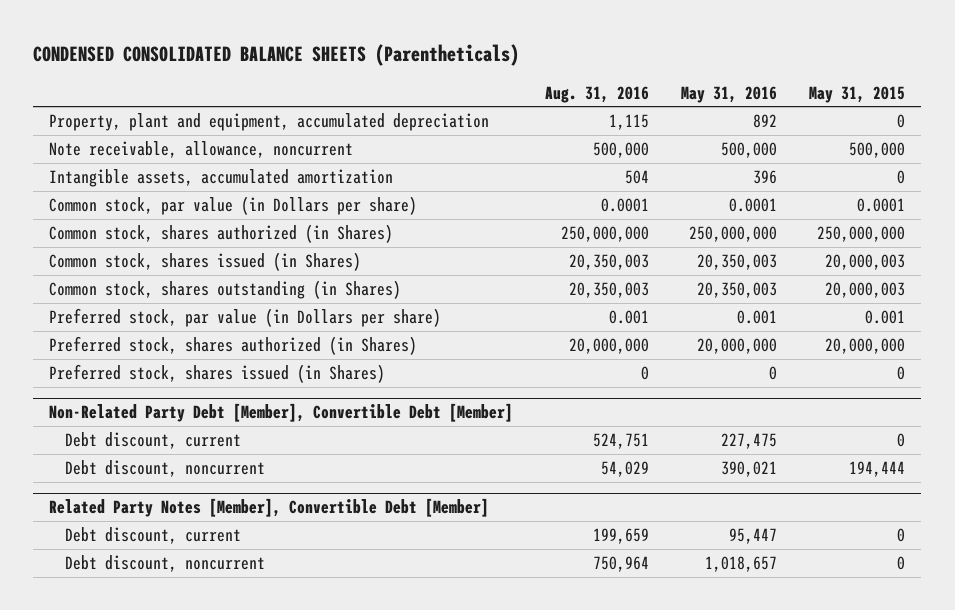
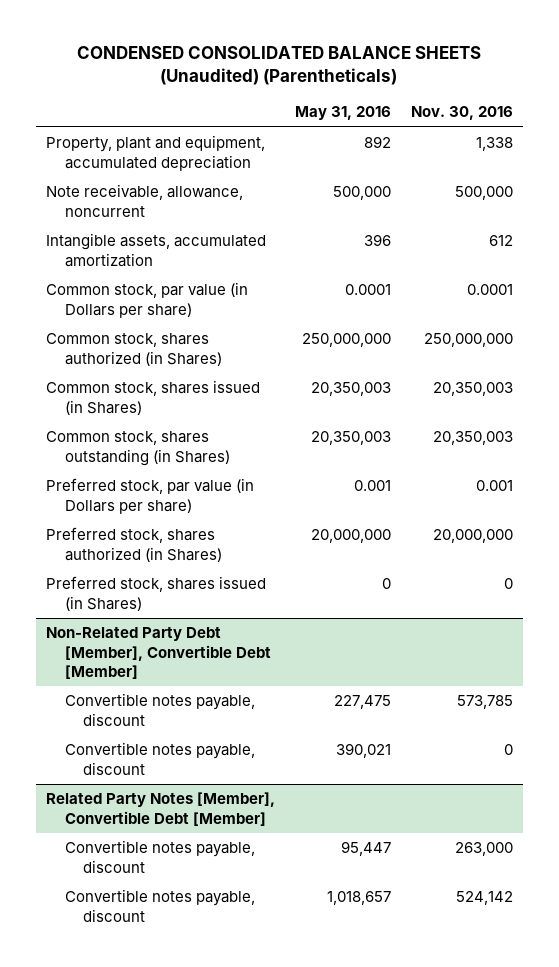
[33,43,520,66] CONDENSED CONSOLIDATED BALANCE SHEETS (Parentheticals) -> [77,45,482,86] CONDENSED CONSOLIDATED BALANCE SHEETS (Unaudited) (Parentheticals)
[545,85,650,103] Aug. 31, 2016 -> none
[809,85,906,103] May 31, 2015 -> none
none -> [410,106,513,121] Nov. 30, 2016
[65,432,242,450] Debt discount, current -> [64,693,255,726] Convertible notes payable, discount
[65,460,266,478] Debt discount, noncurrent -> [64,742,255,775] Convertible notes payable, discount
[65,527,242,545] Debt discount, current -> [64,840,255,873] Convertible notes payable, discount
[65,555,266,573] Debt discount, noncurrent -> [64,889,255,922] Convertible notes payable, discount

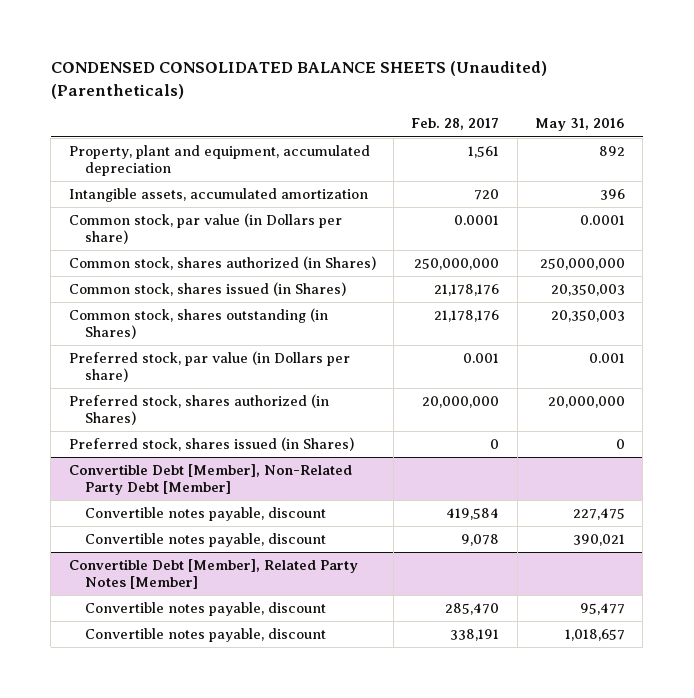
[410,106,513,121] Nov. 30, 2016 -> none
none -> [411,118,500,131] Feb. 28, 2017
[45,184,243,217] Note receivable, allowance, noncurrent -> none
[45,627,271,679] Non-Related Party Debt [Member], Convertible Debt [Member] -> [68,464,352,496] Convertible Debt [Member], Non-Related Party Debt [Member]
[45,792,275,826] Related Party Notes [Member], Convertible Debt [Member] -> [68,559,358,590] Convertible Debt [Member], Related Party Notes [Member]
[340,841,391,857] 95,447 -> [579,603,625,616] 95,477

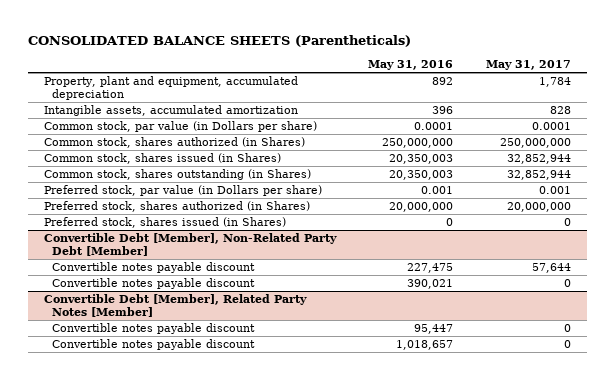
[50,61,547,99] CONDENSED CONSOLIDATED BALANCE SHEETS (Unaudited) (Parentheticals) -> [27,35,411,48] CONSOLIDATED BALANCE SHEETS (Parentheticals)
[411,118,500,131] Feb. 28, 2017 -> none
none -> [485,60,571,71] May 31, 2017
[85,507,327,522] Convertible notes payable, discount -> [52,262,256,274] Convertible notes payable discount
[85,533,327,548] Convertible notes payable, discount -> [52,278,256,290] Convertible notes payable discount
[85,602,327,617] Convertible notes payable, discount -> [52,323,256,335] Convertible notes payable discount
[579,603,625,616] 95,477 -> [414,324,454,335] 95,447
[85,628,327,643] Convertible notes payable, discount -> [52,339,256,351] Convertible notes payable discount

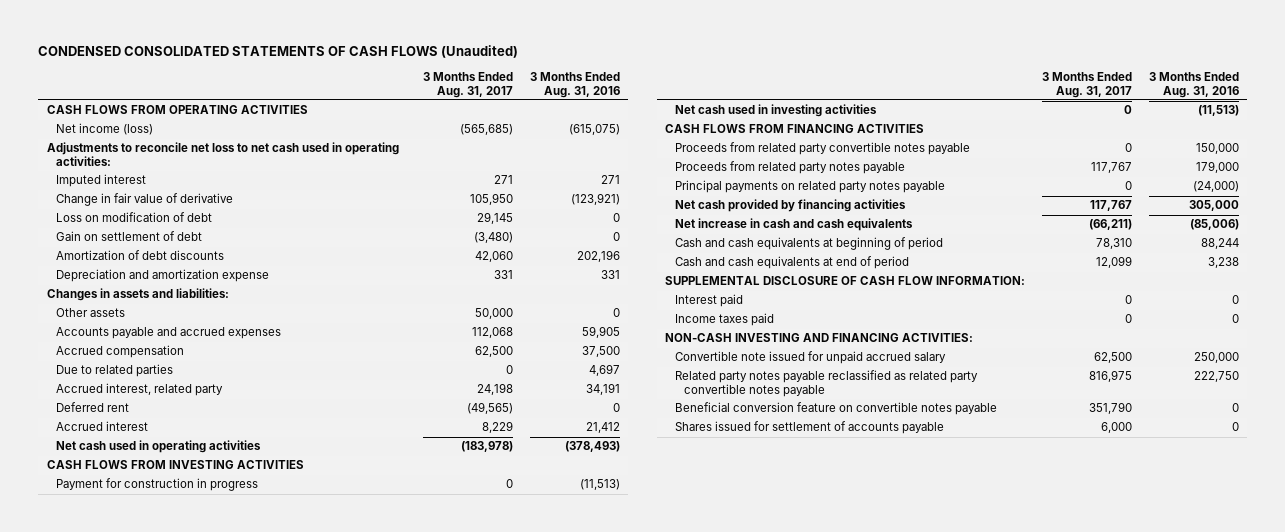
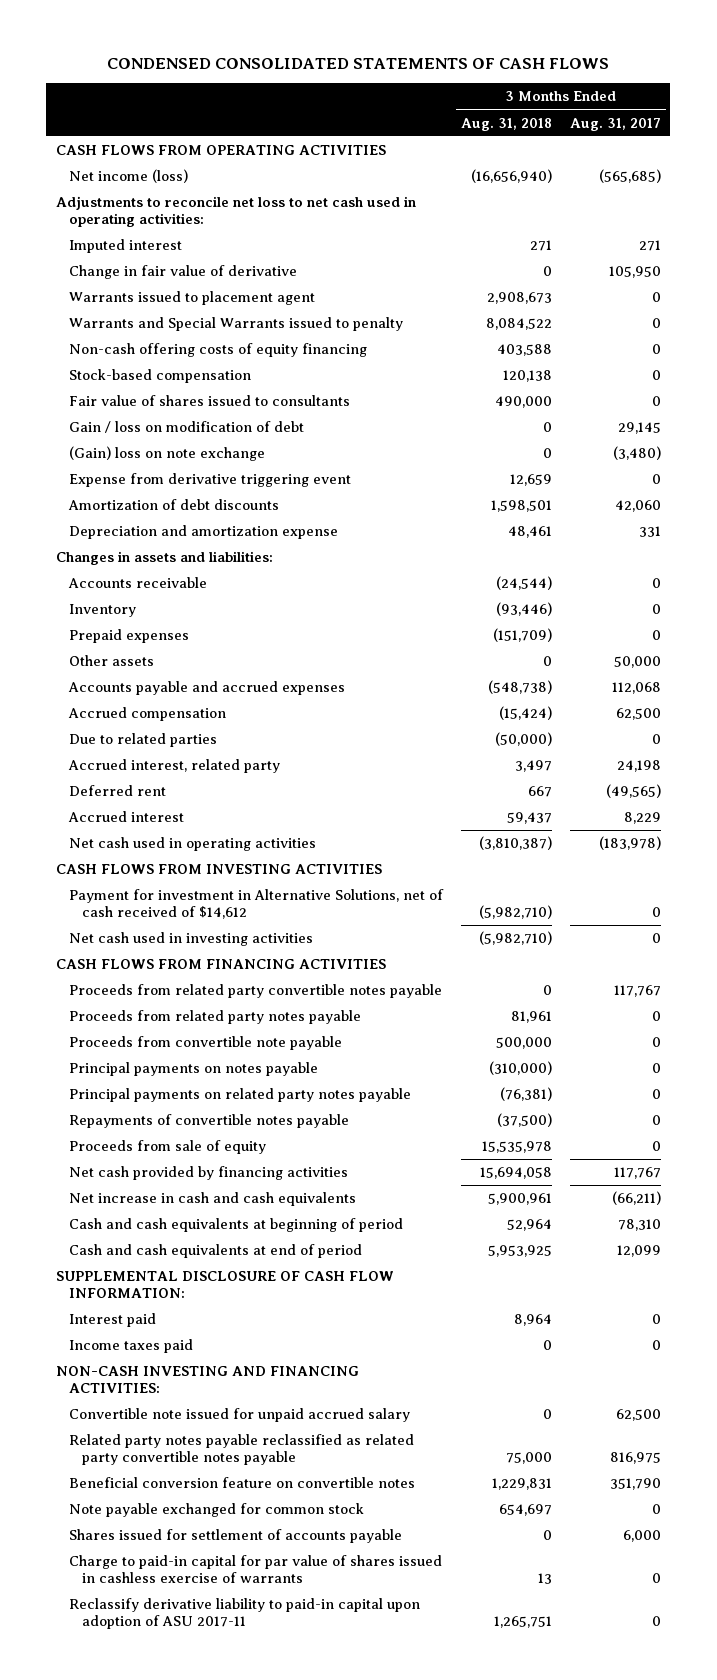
[38,45,519,59] CONDENSED CONSOLIDATED STATEMENTS OF CASH FLOWS (Unaudited) -> [107,57,610,69] CONDENSED CONSOLIDATED STATEMENTS OF CASH FLOWS
[529,72,620,98] 3 Months Ended Aug. 31, 2016 -> none
none -> [461,117,553,131] Aug. 31, 2018
none -> [68,291,315,306] Warrants issued to placement agent
none -> [68,317,403,332] Warrants and Special Warrants issued to penalty
none -> [68,343,367,358] Non-cash offering costs of equity financing
none -> [68,369,251,384] Stock-based compensation
none -> [68,395,350,407] Fair value of shares issued to consultants
[56,212,213,223] Loss on modification of debt -> [68,421,304,434] Gain / loss on modification of debt
[56,231,203,242] Gain on settlement of debt -> [68,446,265,462] (Gain) loss on note exchange
none -> [68,473,351,488] Expense from derivative triggering event
none -> [67,577,207,589] Accounts receivable
none -> [68,604,136,618] Inventory
none -> [68,629,189,644] Prepaid expenses
[56,478,259,492] Payment for construction in progress -> none
none -> [68,889,444,920] Payment for investment in Alternative Solutions, net of cash received of $14,612
[1124,143,1132,153] 0 -> [614,985,662,998] 117,767
[1090,162,1132,174] 117,767 -> [652,1011,662,1022] 0
none -> [68,1036,342,1051] Proceeds from convertible note payable
none -> [68,1062,318,1077] Principal payments on notes payable
none -> [68,1114,349,1129] Repayments of convertible notes payable
none -> [68,1140,266,1155] Proceeds from sale of equity
[674,402,997,416] Beneficial conversion feature on convertible notes payable -> [68,1477,415,1489] Beneficial conversion feature on convertible notes
none -> [68,1503,364,1518] Note payable exchanged for common stock
none -> [68,1555,442,1584] Charge to paid-in capital for par value of shares issued in cashless exercise of warrants
none -> [68,1598,420,1630] Reclassify derivative liability to paid-in capital upon adoption of ASU 2017-11

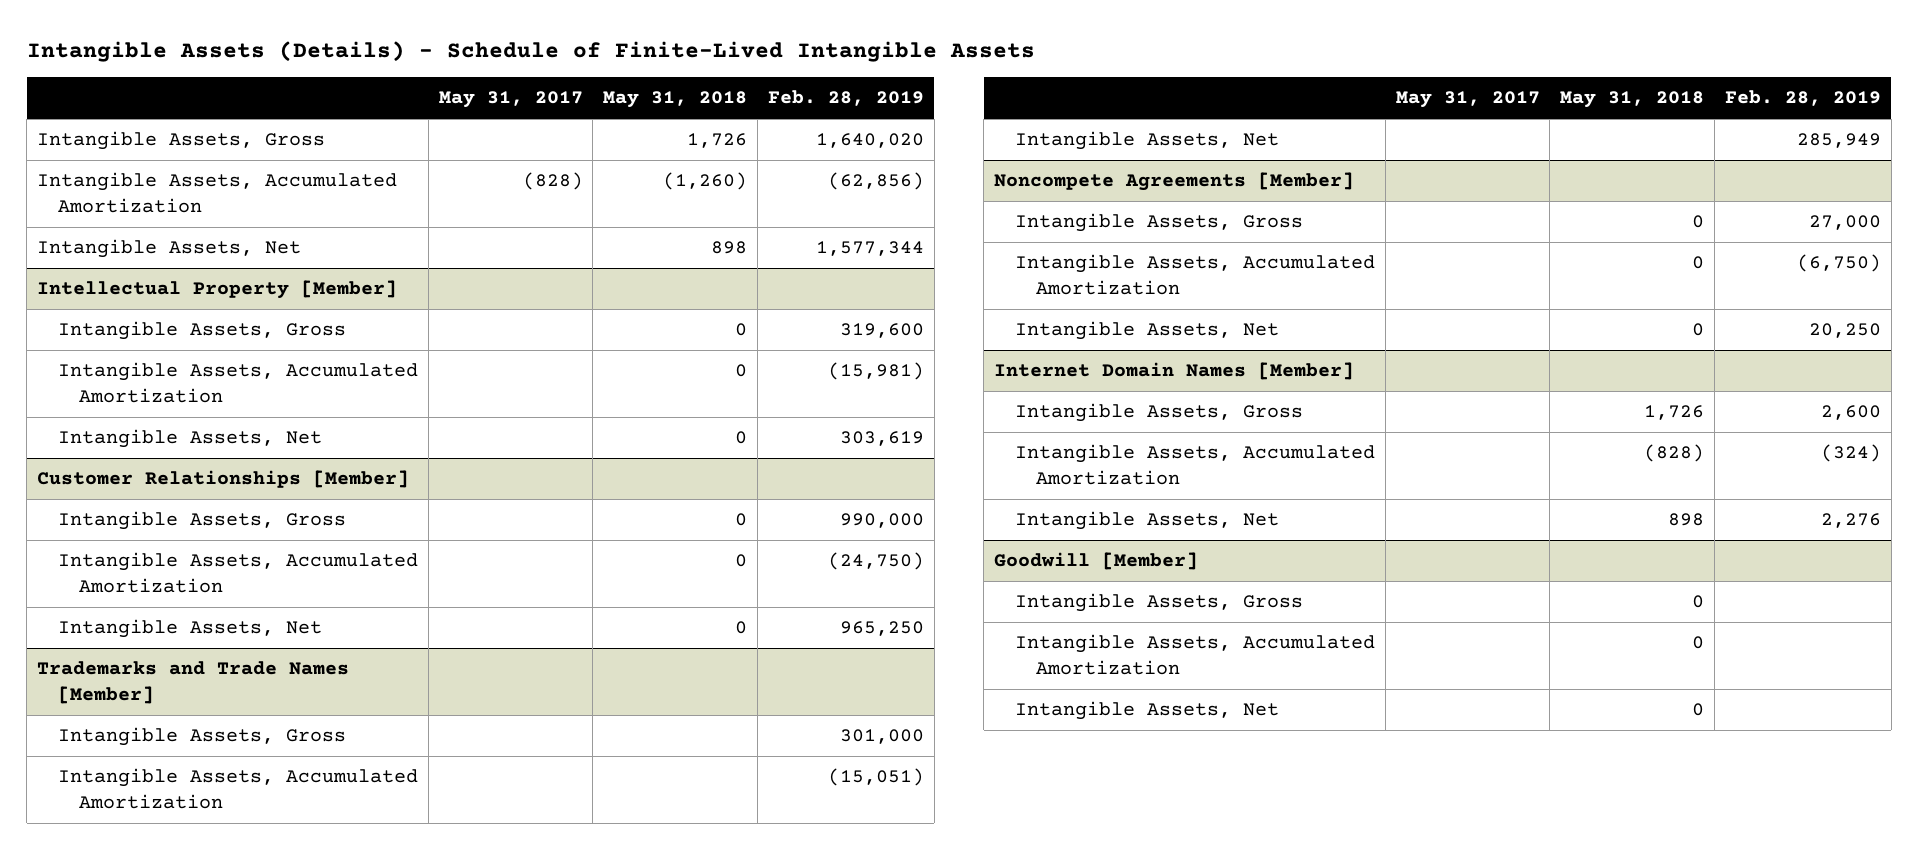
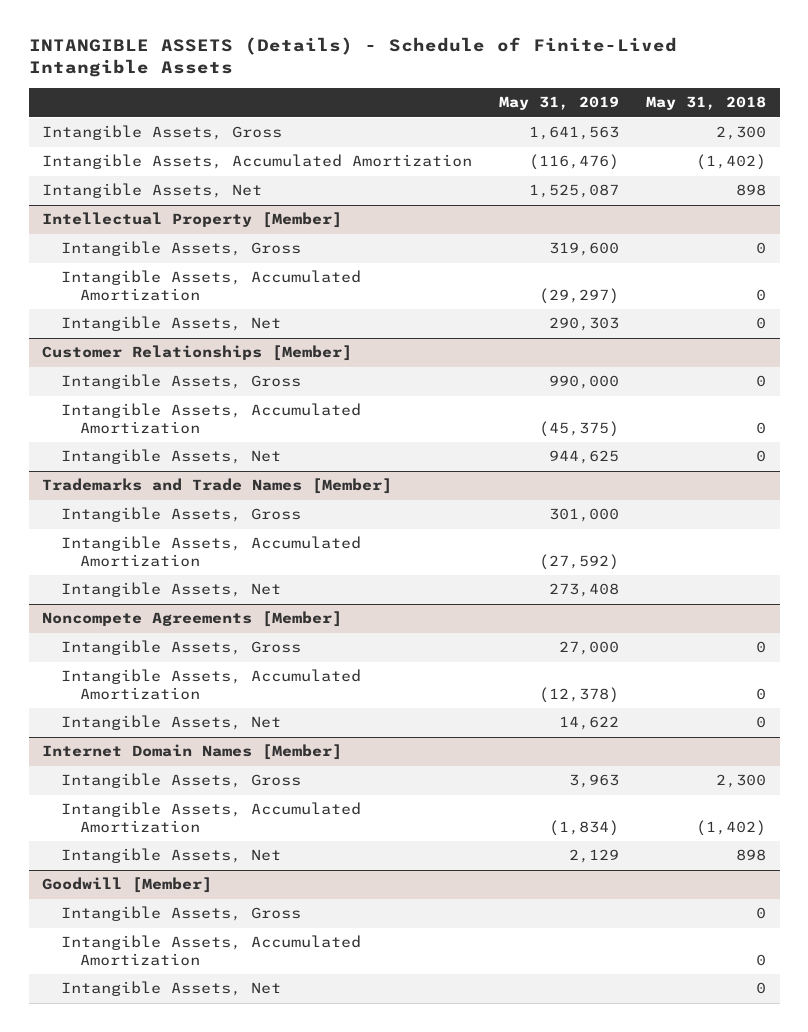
[26,41,1035,63] Intangible Assets (Details) - Schedule of Finite-Lived Intangible Assets -> [28,36,677,78] INTANGIBLE ASSETS (Details) - Schedule of Finite-Lived Intangible Assets
[438,91,583,109] May 31, 2017 -> none
[767,90,924,107] Feb. 28, 2019 -> none
none -> [499,96,620,111] May 31, 2019
[687,133,748,149] 1,726 -> [716,126,767,141] 2,300
[663,172,748,191] (1,260) -> [696,154,767,171] (1,402)
[1644,405,1705,421] 1,726 -> [716,774,767,789] 2,300
[1644,444,1705,463] (828) -> [696,819,767,836] (1,402)

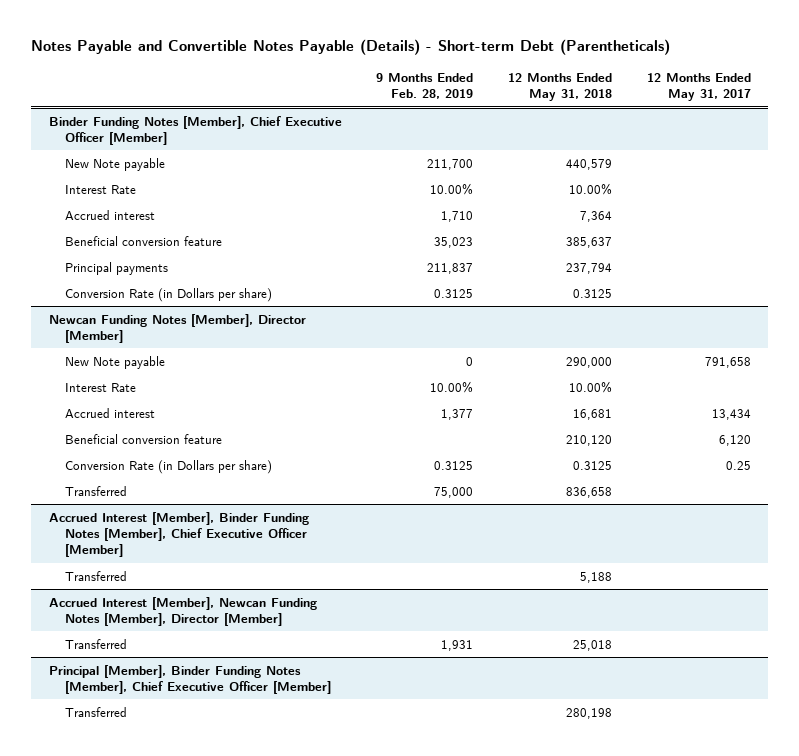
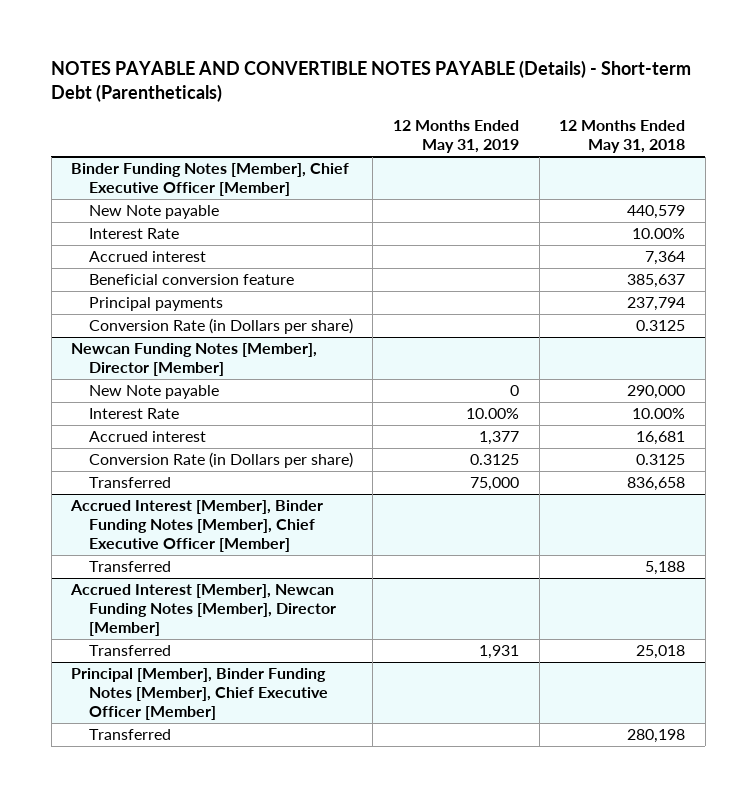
[31,39,671,56] Notes Payable and Convertible Notes Payable (Details) - Short-term Debt (Parentheticals) -> [51,60,692,102] NOTES PAYABLE AND CONVERTIBLE NOTES PAYABLE (Details) - Short-term Debt (Parentheticals)
[376,73,474,100] 9 Months Ended Feb. 28, 2019 -> none
[646,73,751,102] 12 Months Ended May 31, 2017 -> none
none -> [392,120,519,154] 12 Months Ended May 31, 2019
[65,433,223,444] Beneficial conversion feature -> none

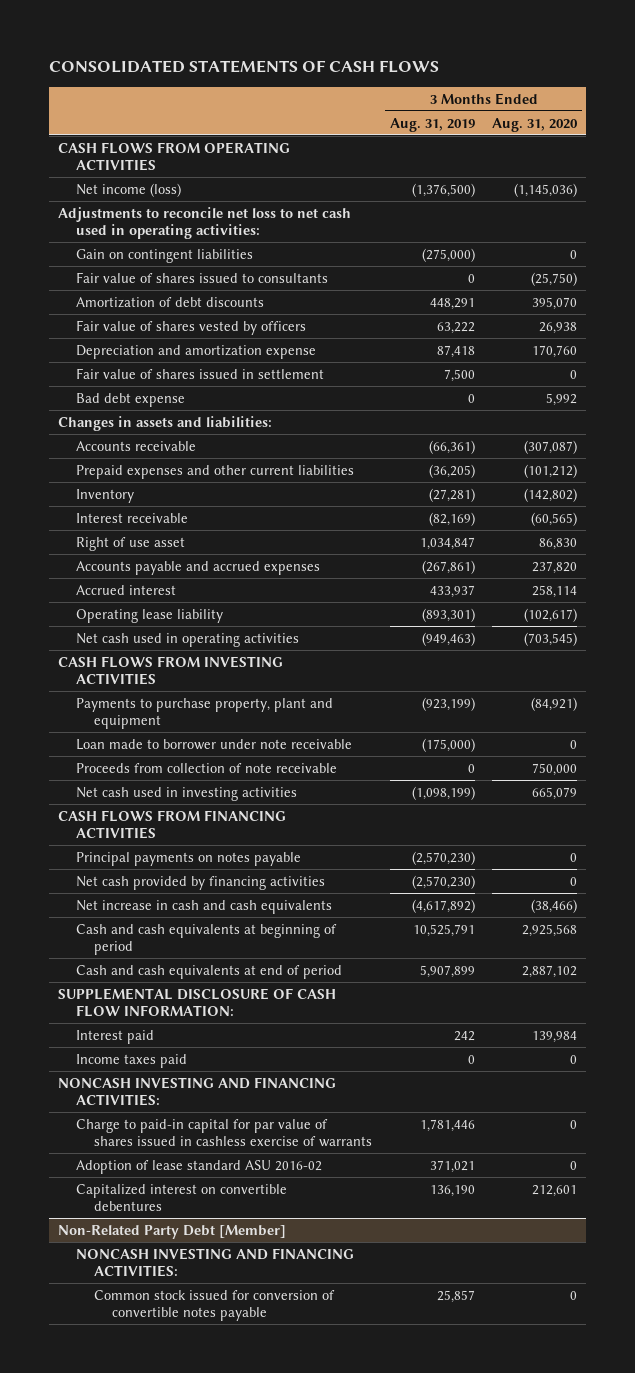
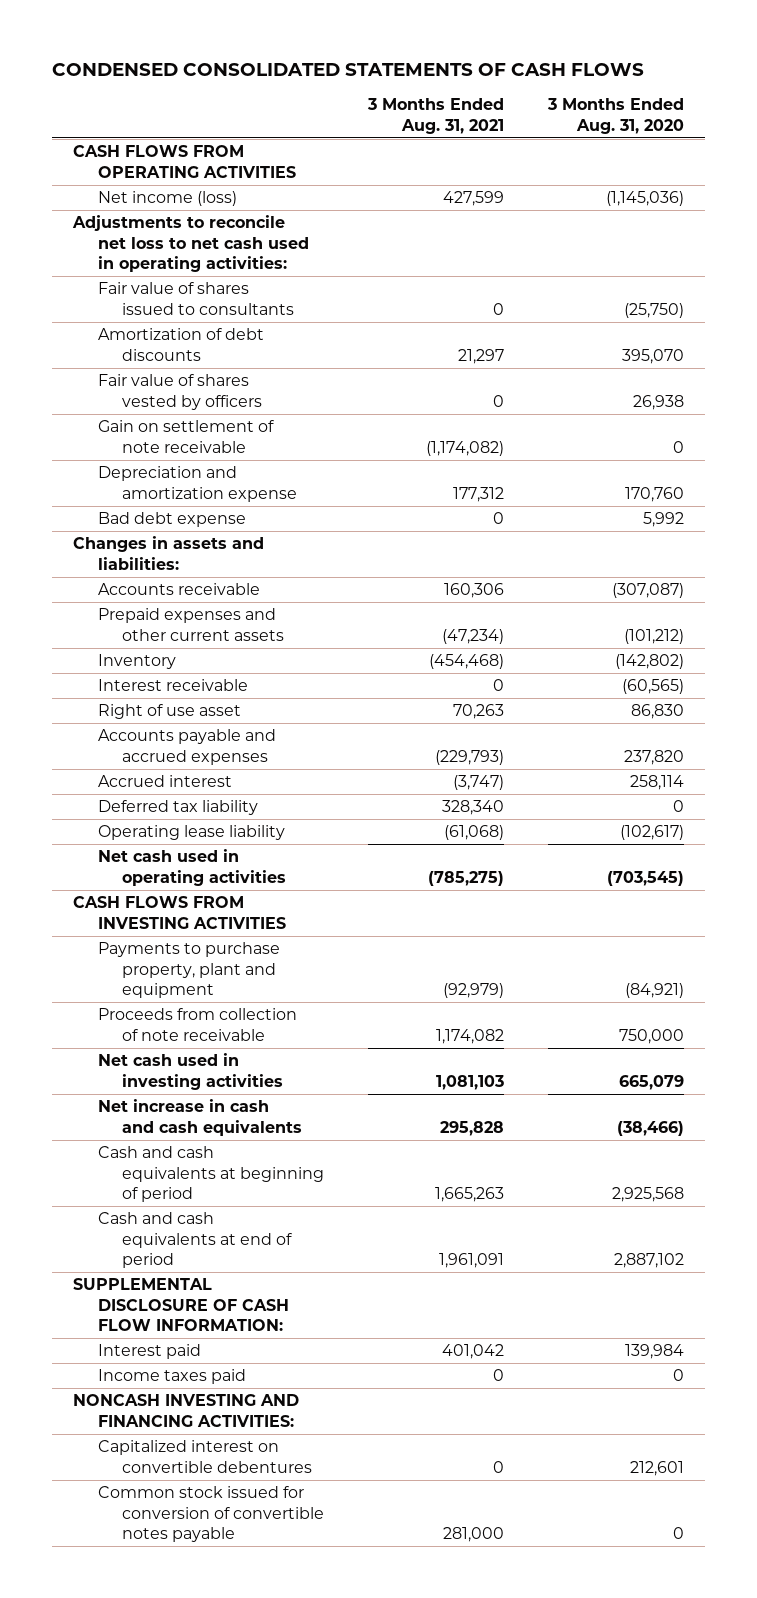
[49,60,440,74] CONSOLIDATED STATEMENTS OF CASH FLOWS -> [51,63,644,77] CONDENSED CONSOLIDATED STATEMENTS OF CASH FLOWS
[389,117,475,132] Aug. 31, 2019 -> none
none -> [366,98,504,135] 3 Months Ended Aug. 31, 2021
[76,248,254,263] Gain on contingent liabilities -> none
none -> [97,420,274,453] Gain on settlement of note receivable
[76,367,325,379] Fair value of shares issued in settlement -> none
[76,464,355,479] Prepaid expenses and other current liabilities -> [97,608,285,641] Prepaid expenses and other current assets
none -> [97,800,258,816] Deferred tax liability
[76,738,353,750] Loan made to borrower under note receivable -> none
[58,809,287,839] CASH FLOWS FROM FINANCING ACTIVITIES -> none
[76,851,302,866] Principal payments on notes payable -> none
[76,875,326,890] Net cash provided by financing activities -> none
[76,1118,373,1147] Charge to paid-in capital for par value of shares issued in cashless exercise of warrants -> none
[76,1159,323,1174] Adoption of lease standard ASU 2016-02 -> none
[58,1224,287,1239] Non-Related Party Debt [Member] -> none
[76,1247,355,1277] NONCASH INVESTING AND FINANCING ACTIVITIES: -> none

